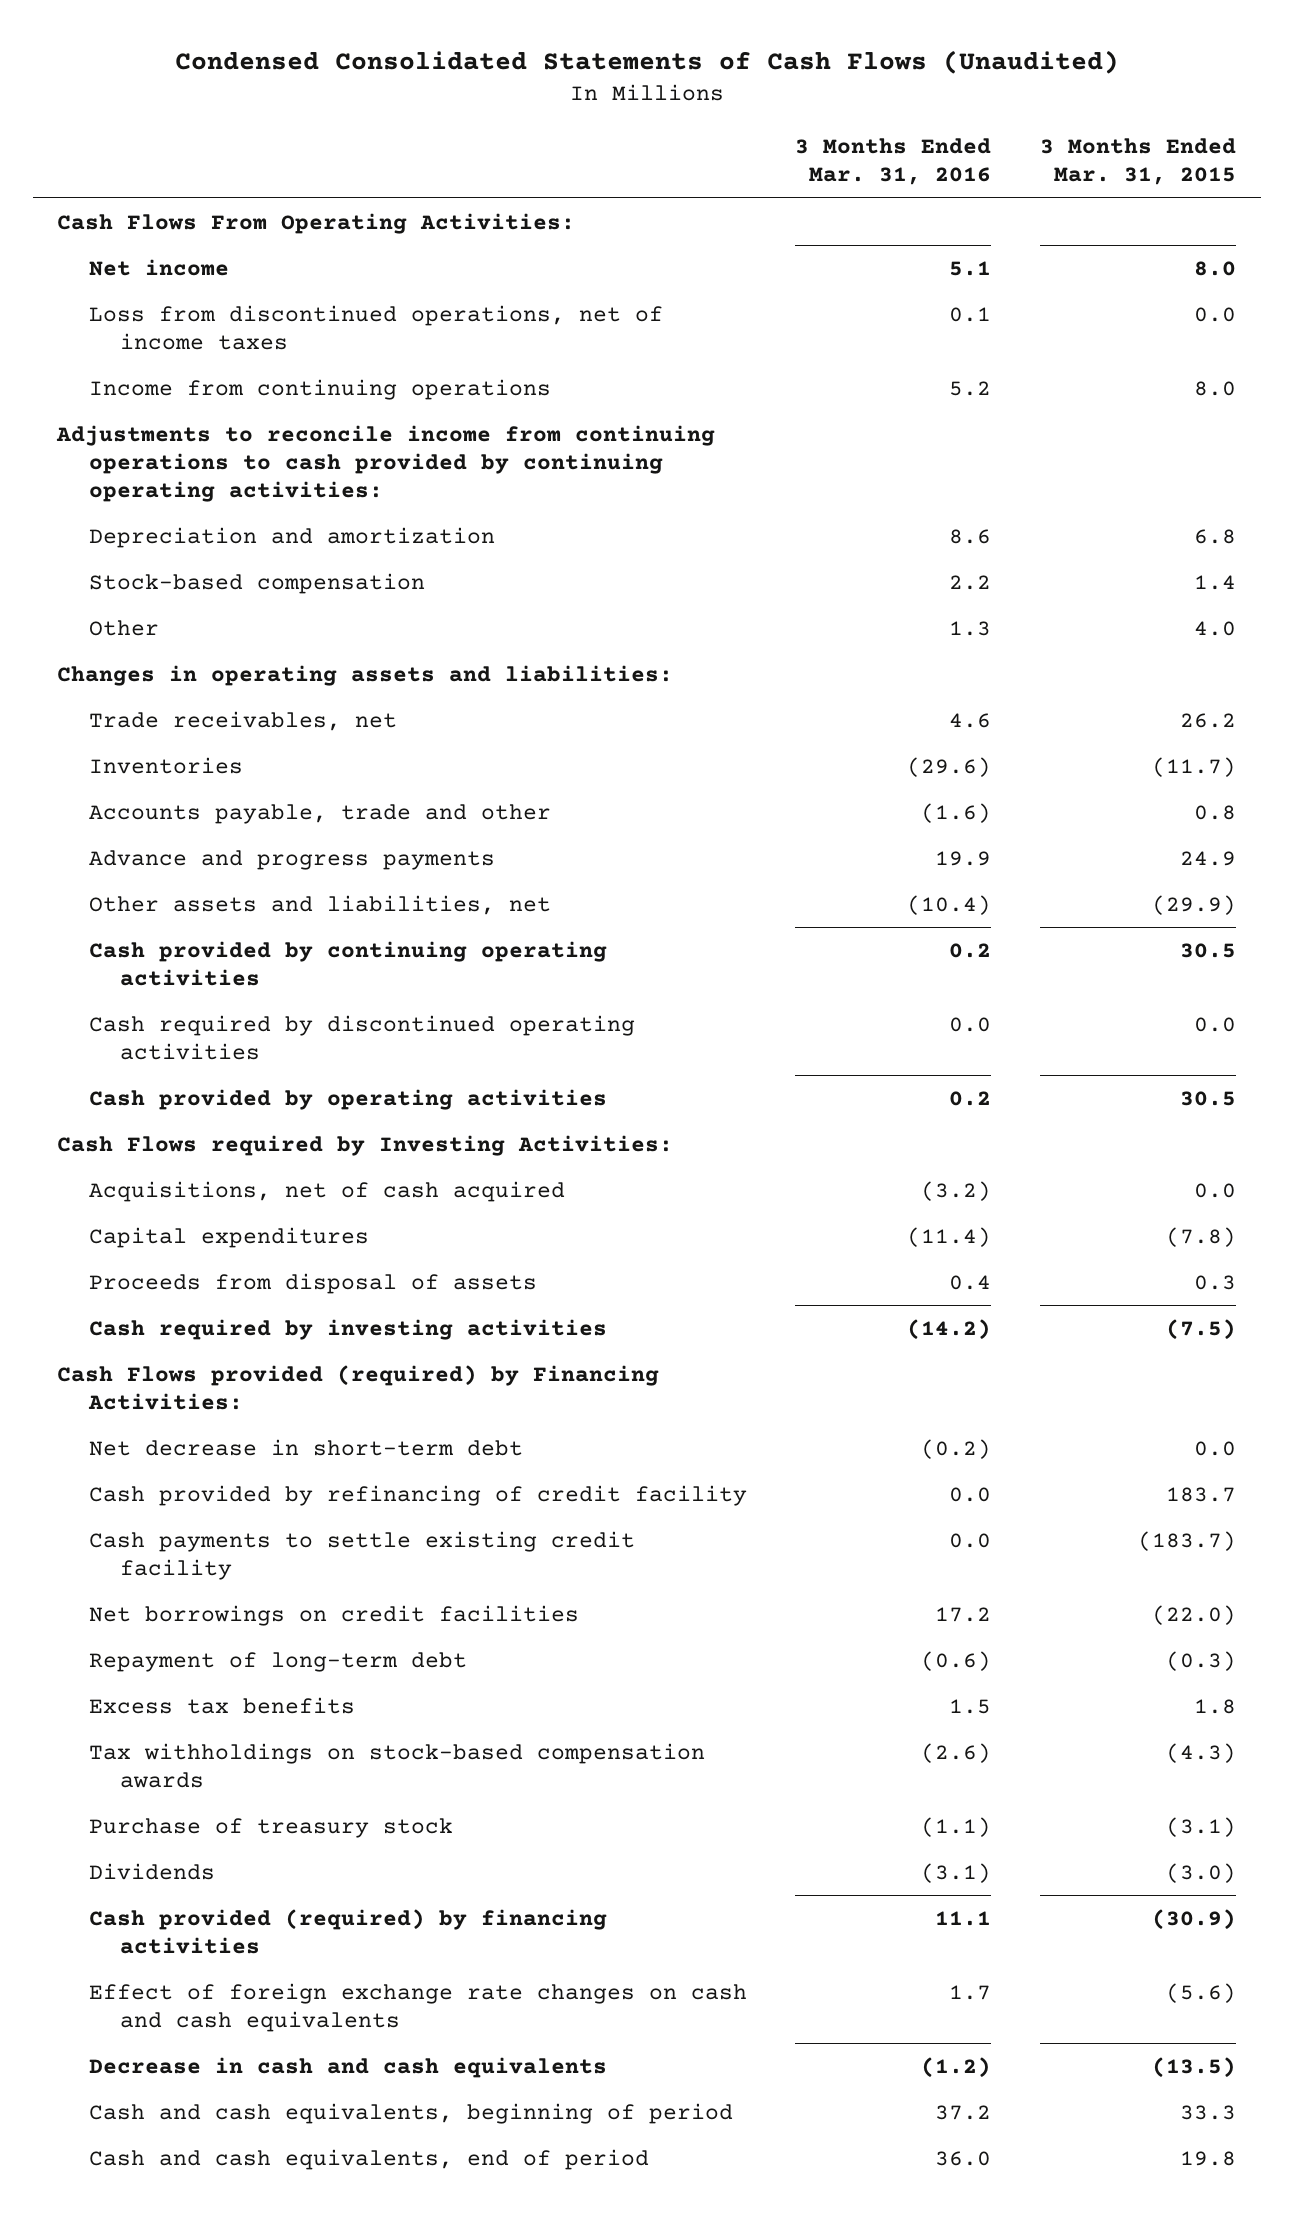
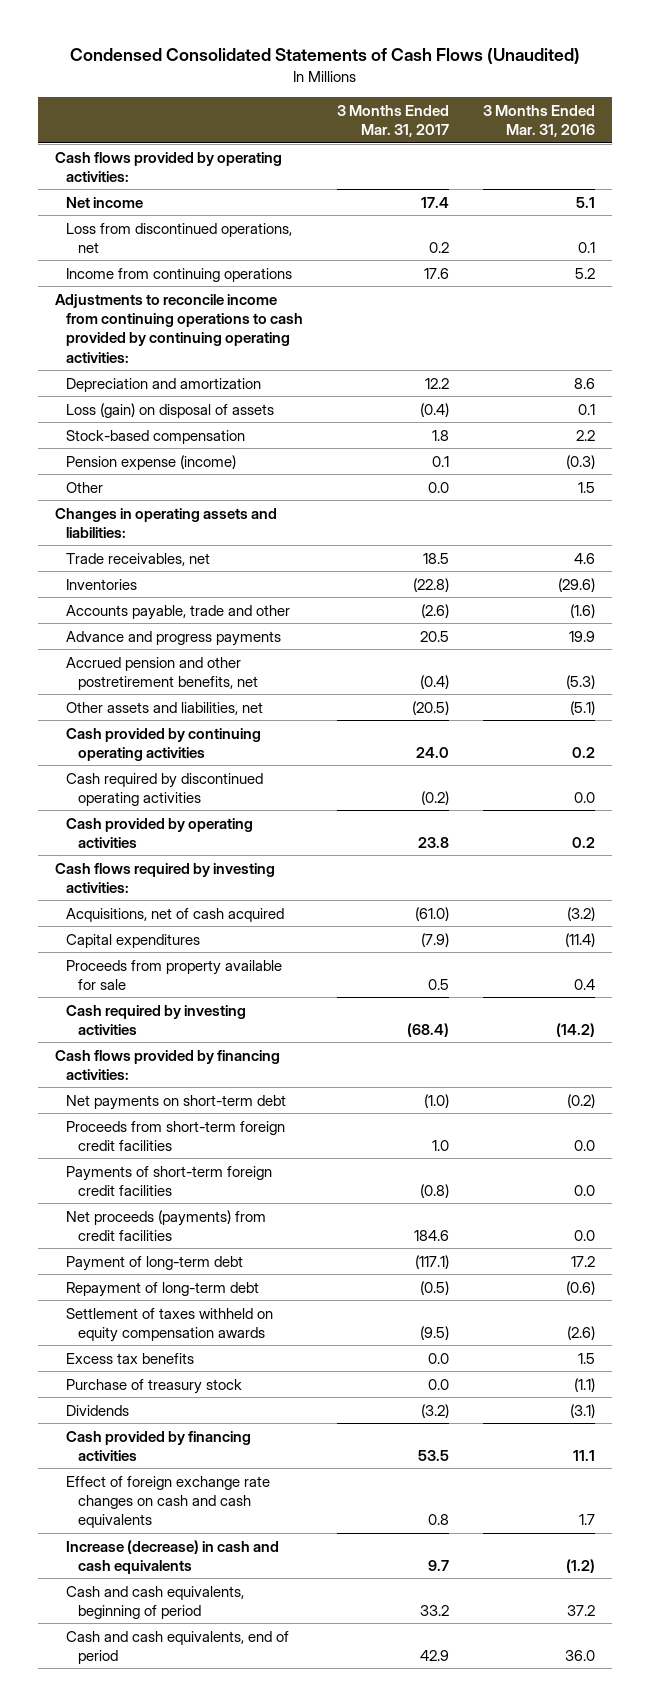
[1040,138,1237,186] 3 Months Ended Mar. 31, 2015 -> none
none -> [337,104,450,138] 3 Months Ended Mar. 31, 2017
[57,212,576,234] Cash Flows From Operating Activities: -> [54,151,282,182] Cash flows provided by operating activities:
[88,304,663,350] Loss from discontinued operations, net of income taxes -> [66,222,293,253] Loss from discontinued operations, net
none -> [66,402,275,418] Loss (gain) on disposal of assets
none -> [66,454,237,470] Pension expense (income)
[949,620,992,636] 1.3 -> [578,481,596,493] 1.5
none -> [66,656,259,690] Accrued pension and other postretirement benefits, net
[907,894,992,915] (10.4) -> [570,700,596,715] (5.1)
[57,1134,674,1156] Cash Flows required by Investing Activities: -> [54,862,275,893] Cash flows required by investing activities:
[88,1272,537,1294] Proceeds from disposal of assets -> none
none -> [66,959,283,990] Proceeds from property available for sale
[88,1484,747,1506] Cash provided by refinancing of credit facility -> none
[88,1530,635,1580] Cash payments to settle existing credit facility -> none
[57,1364,660,1410] Cash Flows provided (required) by Financing Activities: -> [54,1049,280,1080] Cash flows provided by financing activities:
[88,1438,523,1456] Net decrease in short-term debt -> [66,1094,287,1110] Net payments on short-term debt
none -> [66,1120,286,1151] Proceeds from short-term foreign credit facilities
none -> [66,1165,273,1196] Payments of short-term foreign credit facilities
none -> [66,1209,267,1241] Net proceeds (payments) from credit facilities
[88,1604,579,1626] Net borrowings on credit facilities -> [66,1255,244,1271] Payment of long-term debt
none -> [66,1307,274,1342] Settlement of taxes withheld on equity compensation awards
[88,1742,705,1788] Tax withholdings on stock-based compensation awards -> none
[88,1908,607,1954] Cash provided (required) by financing activities -> [66,1430,252,1461] Cash provided by financing activities
[88,2056,607,2078] Decrease in cash and cash equivalents -> [66,1539,280,1574] Increase (decrease) in cash and cash equivalents

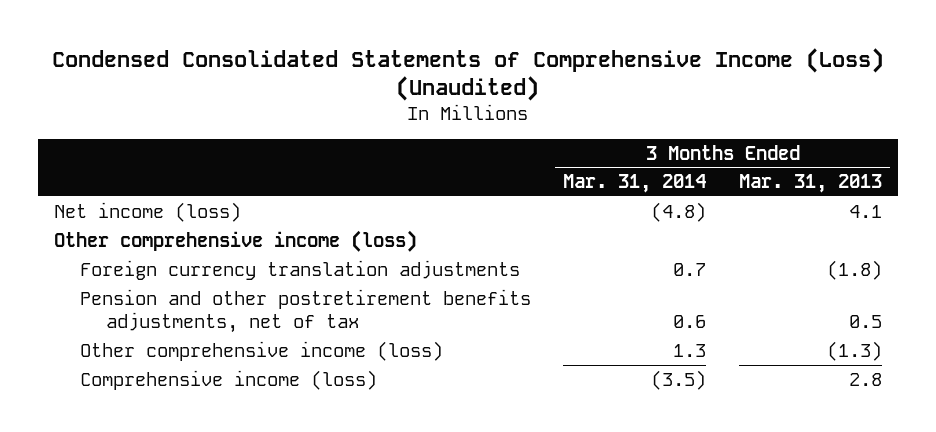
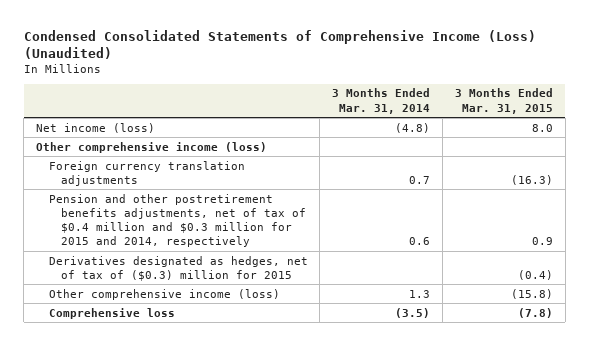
[738,174,882,194] Mar. 31, 2013 -> none
none -> [454,88,553,114] 3 Months Ended Mar. 31, 2015
[80,288,532,334] Pension and other postretirement benefits adjustments, net of tax -> [48,193,306,248] Pension and other postretirement benefits adjustments, net of tax of $0.4 million and $0.3 million for 2015 and 2014, respectively
none -> [48,255,308,281] Derivatives designated as hedges, net of tax of ($0.3) million for 2015
[80,369,378,390] Comprehensive income (loss) -> [48,307,175,319] Comprehensive loss

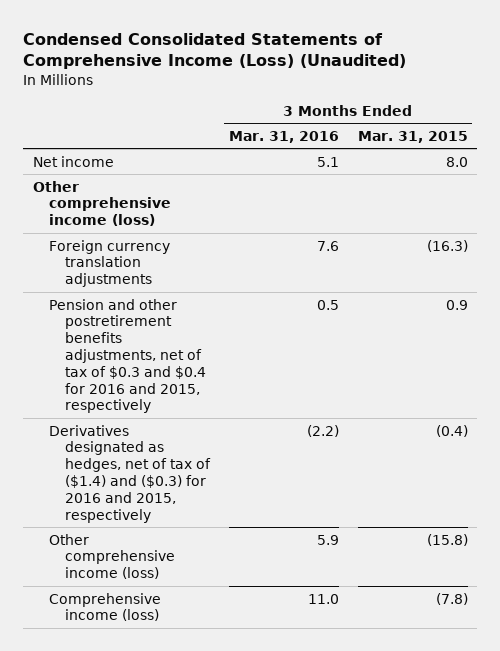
[332,88,431,114] 3 Months Ended Mar. 31, 2014 -> none
none -> [228,130,339,143] Mar. 31, 2016
[36,122,156,133] Net income (loss) -> [32,155,114,167] Net income
[48,193,306,248] Pension and other postretirement benefits adjustments, net of tax of $0.4 million and $0.3 million for 2015 and 2014, respectively -> [48,298,206,414] Pension and other postretirement benefits adjustments, net of tax of $0.3 and $0.4 for 2016 and 2015, respectively
[48,255,308,281] Derivatives designated as hedges, net of tax of ($0.3) million for 2015 -> [48,424,211,523] Derivatives designated as hedges, net of tax of ($1.4) and ($0.3) for 2016 and 2015, respectively
[48,307,175,319] Comprehensive loss -> [48,592,161,622] Comprehensive income (loss)

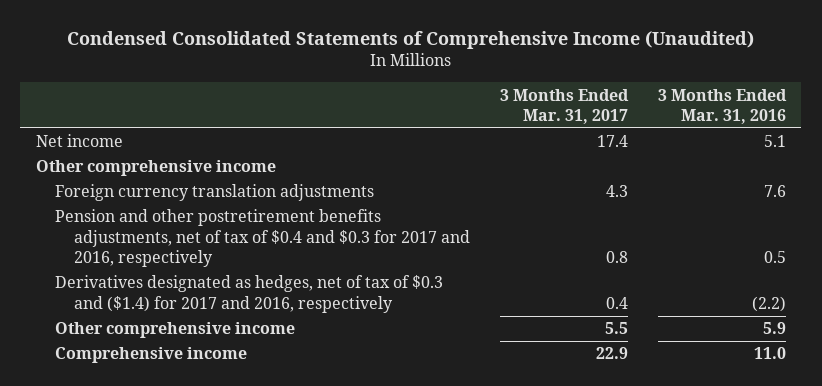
[23,32,407,69] Condensed Consolidated Statements of Comprehensive Income (Loss) (Unaudited) -> [66,31,754,50] Condensed Consolidated Statements of Comprehensive Income (Unaudited)
[357,130,468,143] Mar. 31, 2015 -> none
none -> [500,88,630,125] 3 Months Ended Mar. 31, 2017
[32,180,171,227] Other comprehensive income (loss) -> [35,160,276,177] Other comprehensive income
[48,298,206,414] Pension and other postretirement benefits adjustments, net of tax of $0.3 and $0.4 for 2016 and 2015, respectively -> [54,209,470,268] Pension and other postretirement benefits adjustments, net of tax of $0.4 and $0.3 for 2017 and 2016, respectively
[48,424,211,523] Derivatives designated as hedges, net of tax of ($1.4) and ($0.3) for 2016 and 2015, respectively -> [54,275,443,313] Derivatives designated as hedges, net of tax of $0.3 and ($1.4) for 2017 and 2016, respectively
[48,533,175,580] Other comprehensive income (loss) -> [54,322,295,339] Other comprehensive income
[48,592,161,622] Comprehensive income (loss) -> [54,347,247,364] Comprehensive income

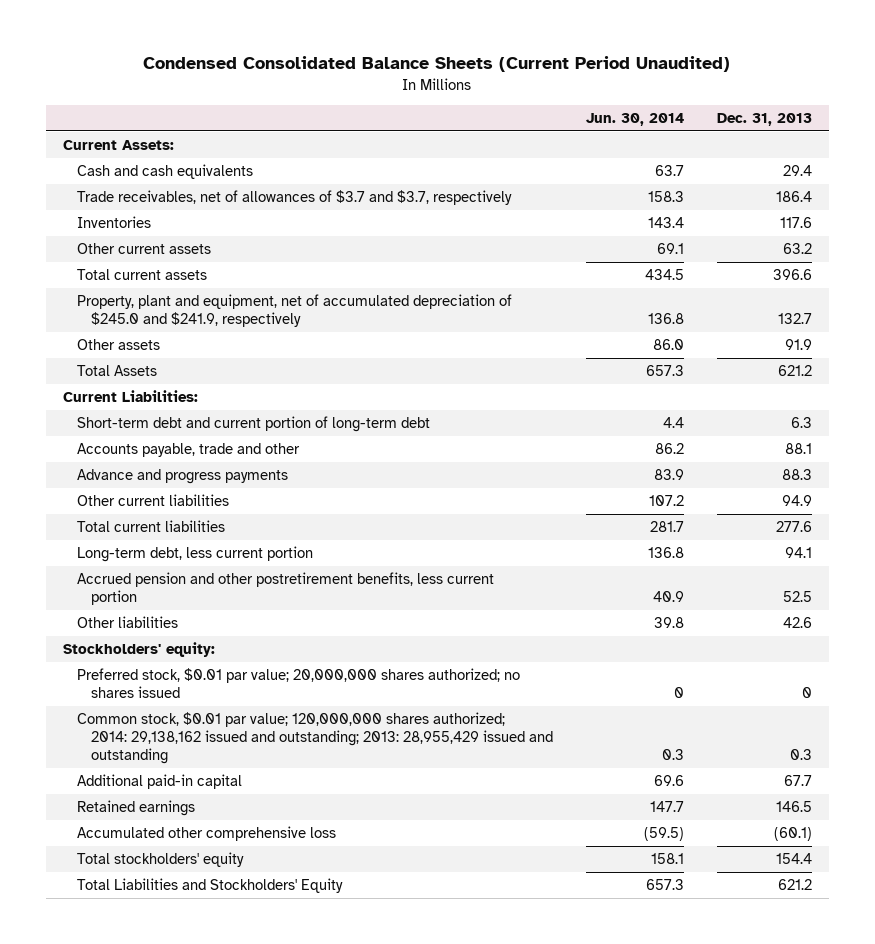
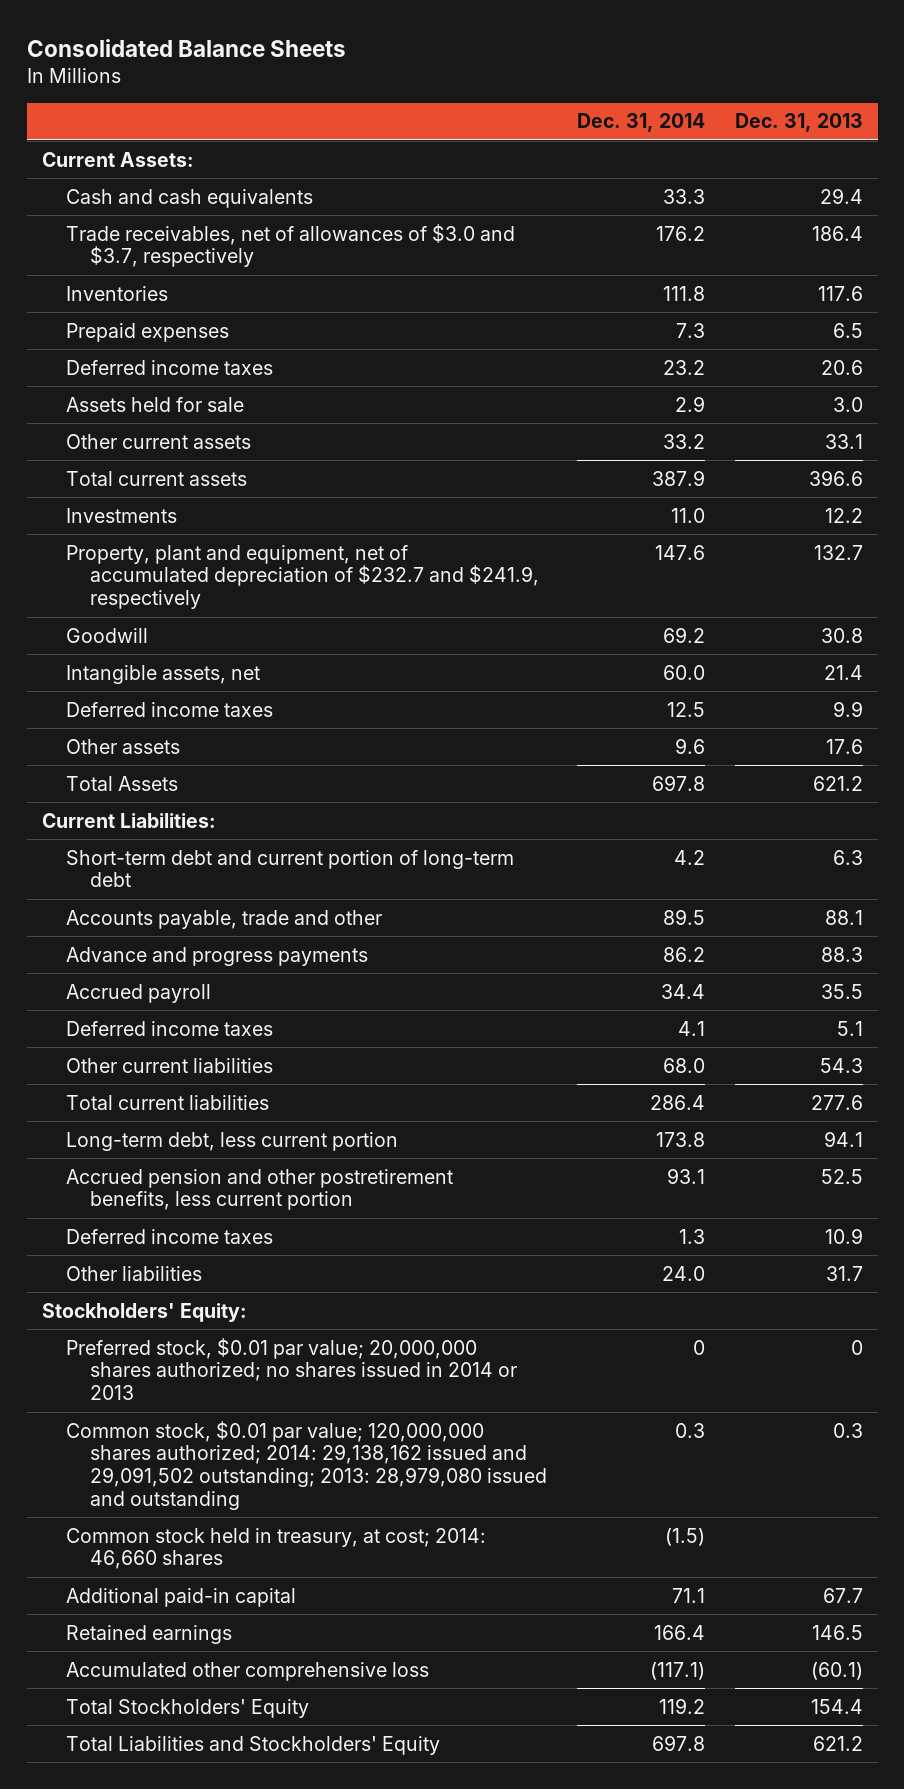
[143,56,731,73] Condensed Consolidated Balance Sheets (Current Period Unaudited) -> [26,38,346,57] Consolidated Balance Sheets
[585,113,684,127] Jun. 30, 2014 -> none
none -> [576,113,705,133] Dec. 31, 2014
[76,190,512,206] Trade receivables, net of allowances of $3.7 and $3.7, respectively -> [65,223,515,268] Trade receivables, net of allowances of $3.0 and $3.7, respectively
none -> [65,322,229,342] Prepaid expenses
none -> [65,359,273,375] Deferred income taxes
none -> [65,396,244,412] Assets held for sale
[783,243,813,255] 63.2 -> [824,433,863,449] 33.1
none -> [65,507,177,523] Investments
[76,294,512,328] Property, plant and equipment, net of accumulated depreciation of $245.0 and $241.9, respectively -> [65,544,539,610] Property, plant and equipment, net of accumulated depreciation of $232.7 and $241.9, respectively
none -> [65,627,148,643] Goodwill
none -> [65,664,260,684] Intangible assets, net
none -> [65,701,273,717] Deferred income taxes
[785,339,813,351] 91.9 -> [825,738,863,754] 17.6
none -> [65,983,211,1003] Accrued payroll
none -> [65,1020,273,1036] Deferred income taxes
[782,495,813,507] 94.9 -> [819,1057,863,1073] 54.3
none -> [65,1228,273,1244] Deferred income taxes
[783,617,813,629] 42.6 -> [825,1265,863,1281] 31.7
[62,642,215,658] Stockholders' equity: -> [41,1302,247,1322] Stockholders' Equity:
[76,668,520,699] Preferred stock, $0.01 par value; 20,000,000 shares authorized; no shares issued -> [65,1337,517,1401] Preferred stock, $0.01 par value; 20,000,000 shares authorized; no shares issued in 2014 or 2013
[76,712,553,764] Common stock, $0.01 par value; 120,000,000 shares authorized; 2014: 29,138,162 issued and outstanding; 2013: 28,955,429 issued and outstanding -> [65,1420,547,1510] Common stock, $0.01 par value; 120,000,000 shares authorized; 2014: 29,138,162 issued and 29,091,502 outstanding; 2013: 28,979,080 issued and outstanding
none -> [65,1527,486,1570] Common stock held in treasury, at cost; 2014: 46,660 shares
[76,852,244,868] Total stockholders' equity -> [65,1698,309,1718] Total Stockholders' Equity

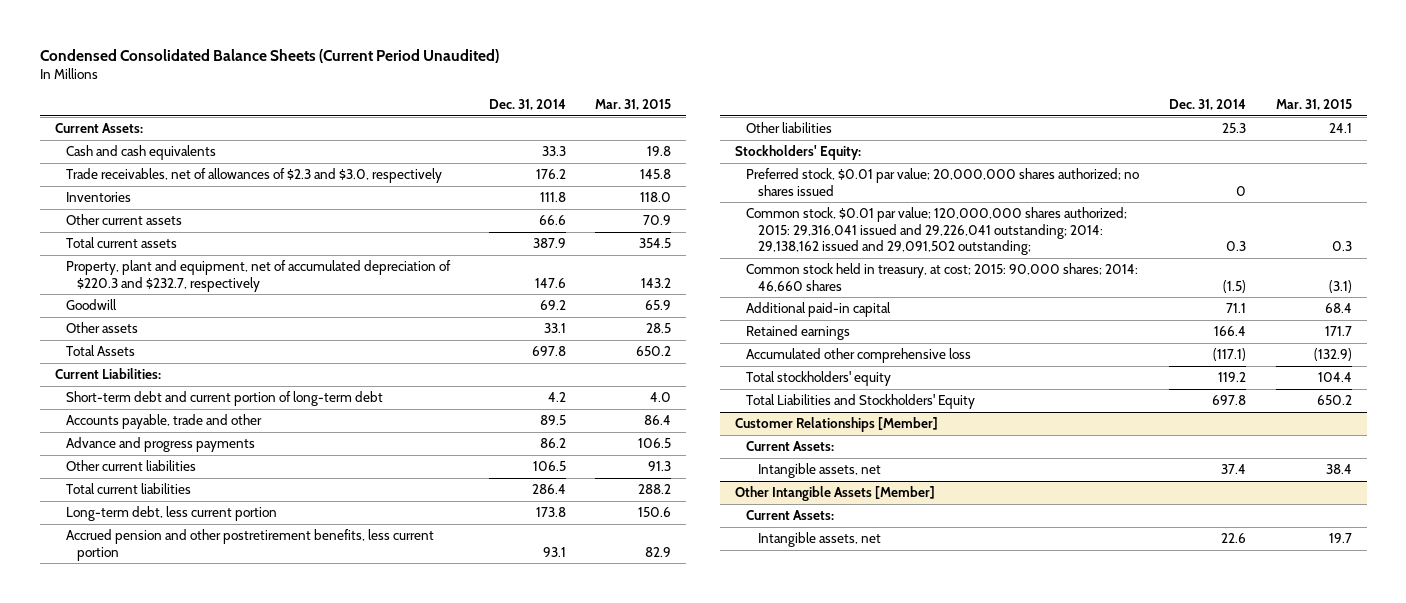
[26,38,346,57] Consolidated Balance Sheets -> [39,48,499,63] Condensed Consolidated Balance Sheets (Current Period Unaudited)
[734,113,863,133] Dec. 31, 2013 -> none
none -> [595,99,672,111] Mar. 31, 2015
[65,223,515,268] Trade receivables, net of allowances of $3.0 and $3.7, respectively -> [65,168,442,184] Trade receivables, net of allowances of $2.3 and $3.0, respectively
[65,322,229,342] Prepaid expenses -> none
[65,359,273,375] Deferred income taxes -> none
[65,396,244,412] Assets held for sale -> none
[662,433,705,449] 33.2 -> [538,215,566,226] 66.6
[65,507,177,523] Investments -> none
[65,544,539,610] Property, plant and equipment, net of accumulated depreciation of $232.7 and $241.9, respectively -> [65,260,451,292] Property, plant and equipment, net of accumulated depreciation of $220.3 and $232.7, respectively
[65,664,260,684] Intangible assets, net -> none
[65,701,273,717] Deferred income taxes -> none
[674,737,705,754] 9.6 -> [543,323,566,334] 33.1
[65,983,211,1003] Accrued payroll -> none
[65,1020,273,1036] Deferred income taxes -> none
[662,1057,705,1073] 68.0 -> [532,461,566,472] 106.5
[65,1228,273,1244] Deferred income taxes -> none
[661,1265,705,1281] 24.0 -> [1222,123,1247,134] 25.3
[65,1337,517,1401] Preferred stock, $0.01 par value; 20,000,000 shares authorized; no shares issued in 2014 or 2013 -> [746,168,1140,196] Preferred stock, $0.01 par value; 20,000,000 shares authorized; no shares issued
[65,1420,547,1510] Common stock, $0.01 par value; 120,000,000 shares authorized; 2014: 29,138,162 issued and 29,091,502 outstanding; 2013: 28,979,080 issued and outstanding -> [746,207,1128,255] Common stock, $0.01 par value; 120,000,000 shares authorized; 2015: 29,316,041 issued and 29,226,041 outstanding; 2014: 29,138,162 issued and 29,091,502 outstanding;
[65,1527,486,1570] Common stock held in treasury, at cost; 2014: 46,660 shares -> [746,263,1139,292] Common stock held in treasury, at cost; 2015: 90,000 shares; 2014: 46,660 shares
[65,1698,309,1718] Total Stockholders' Equity -> [746,371,892,387] Total stockholders' equity
none -> [735,417,939,433] Customer Relationships [Member]
none -> [746,441,835,452] Current Assets:
none -> [757,463,881,479] Intangible assets, net
none -> [735,486,936,502] Other Intangible Assets [Member]
none -> [746,510,835,521] Current Assets:
none -> [757,532,881,548] Intangible assets, net

